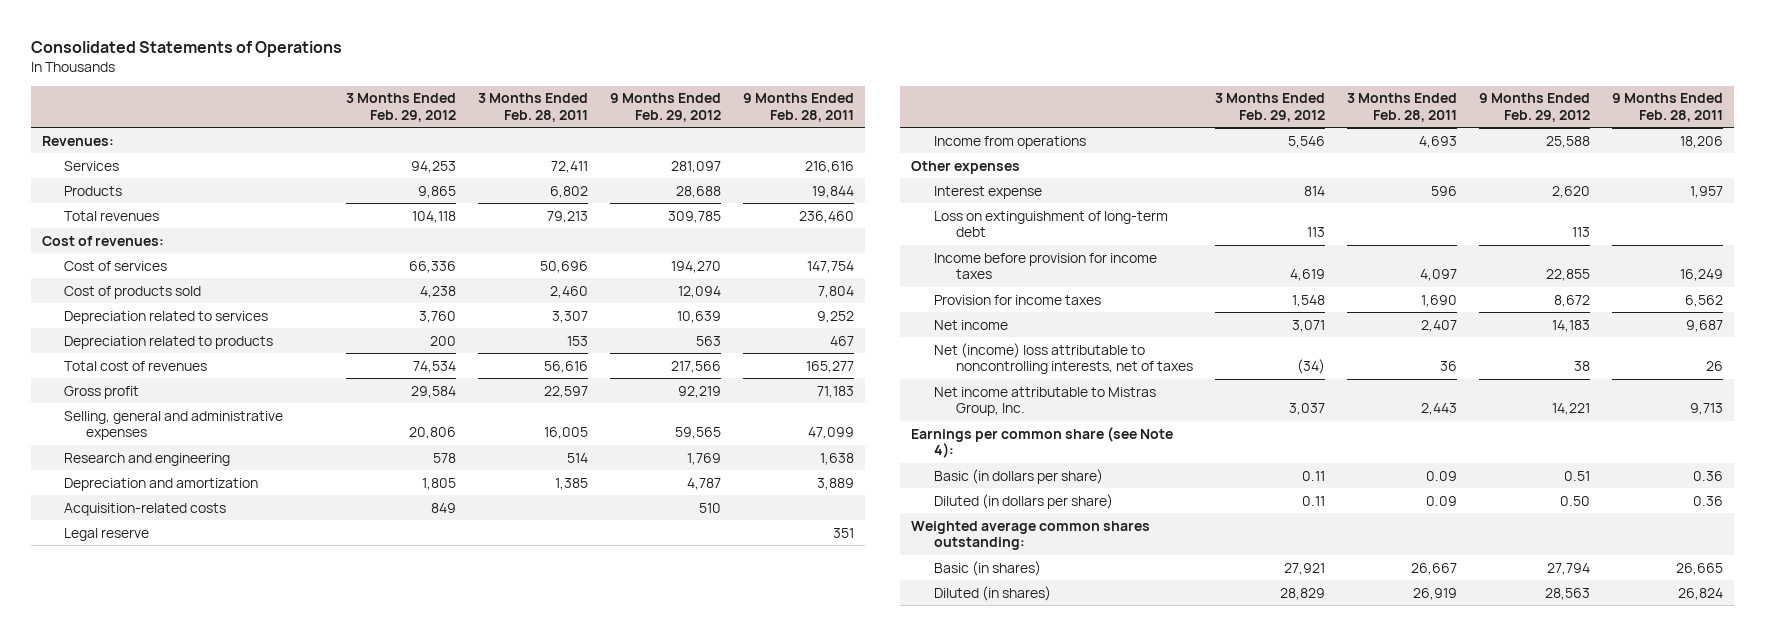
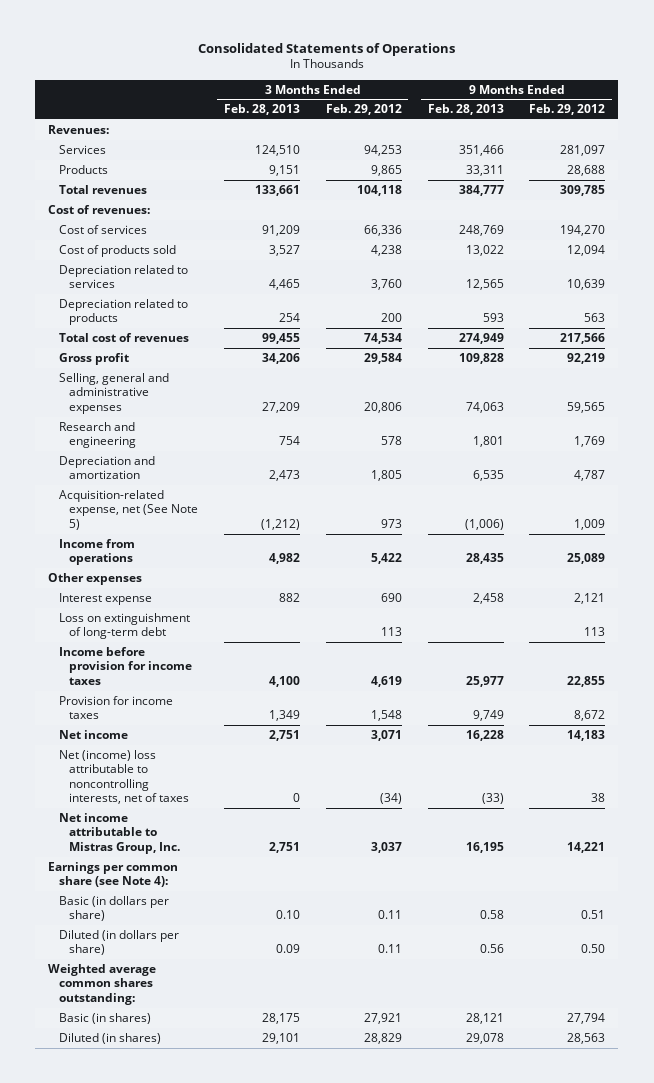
[477,93,588,122] 3 Months Ended Feb. 28, 2011 -> none
[742,93,854,122] 9 Months Ended Feb. 28, 2011 -> none
none -> [223,104,300,116] Feb. 28, 2013
none -> [427,104,504,116] Feb. 28, 2013
[64,527,150,541] Legal reserve -> none
[64,502,227,516] Acquisition-related costs -> [58,489,198,530] Acquisition-related expense, net (See Note 5)
[430,502,456,513] 849 -> [380,518,402,528] 973
[698,502,721,513] 510 -> [574,518,606,530] 1,009
[1288,135,1326,148] 5,546 -> [370,553,402,565] 5,422
[1546,135,1591,148] 25,588 -> [567,553,606,565] 25,089
[1304,185,1326,196] 814 -> [380,592,402,602] 690
[1552,185,1591,198] 2,620 -> [574,592,606,604] 2,121

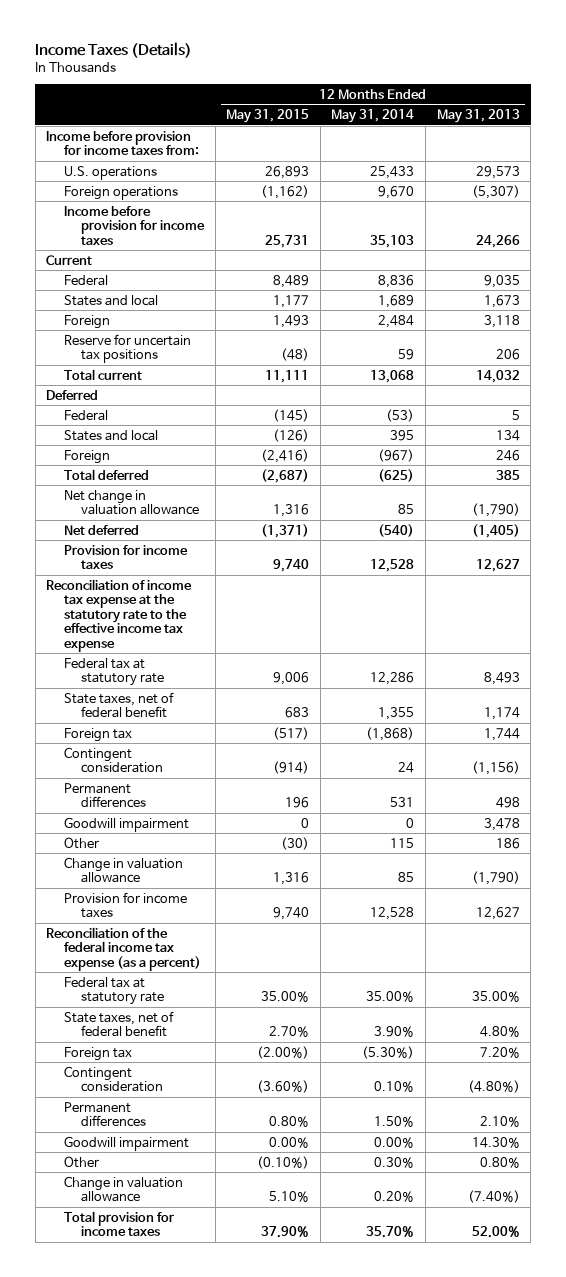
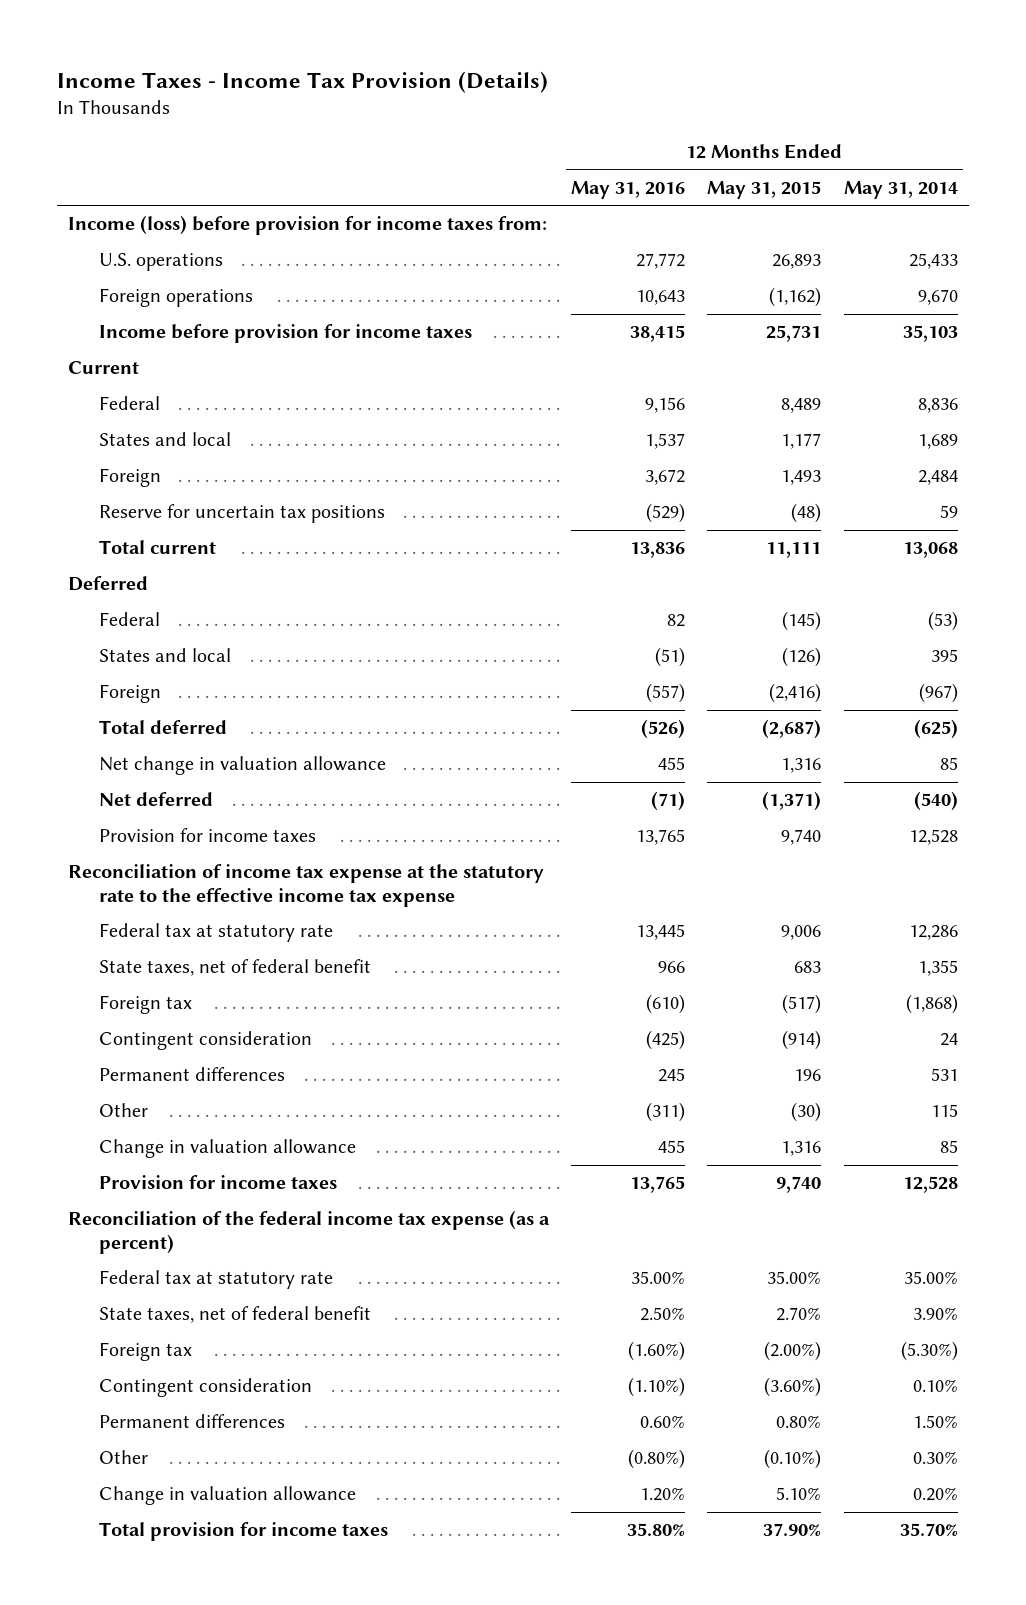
[35,41,193,58] Income Taxes (Details) -> [56,70,548,93] Income Taxes - Income Tax Provision (Details)
[436,109,520,124] May 31, 2013 -> none
none -> [571,181,686,200] May 31, 2016
[46,130,199,156] Income before provision for income taxes from: -> [67,215,547,236] Income (loss) before provision for income taxes from:
[63,816,189,832] Goodwill impairment -> none
[63,1135,189,1151] Goodwill impairment -> none

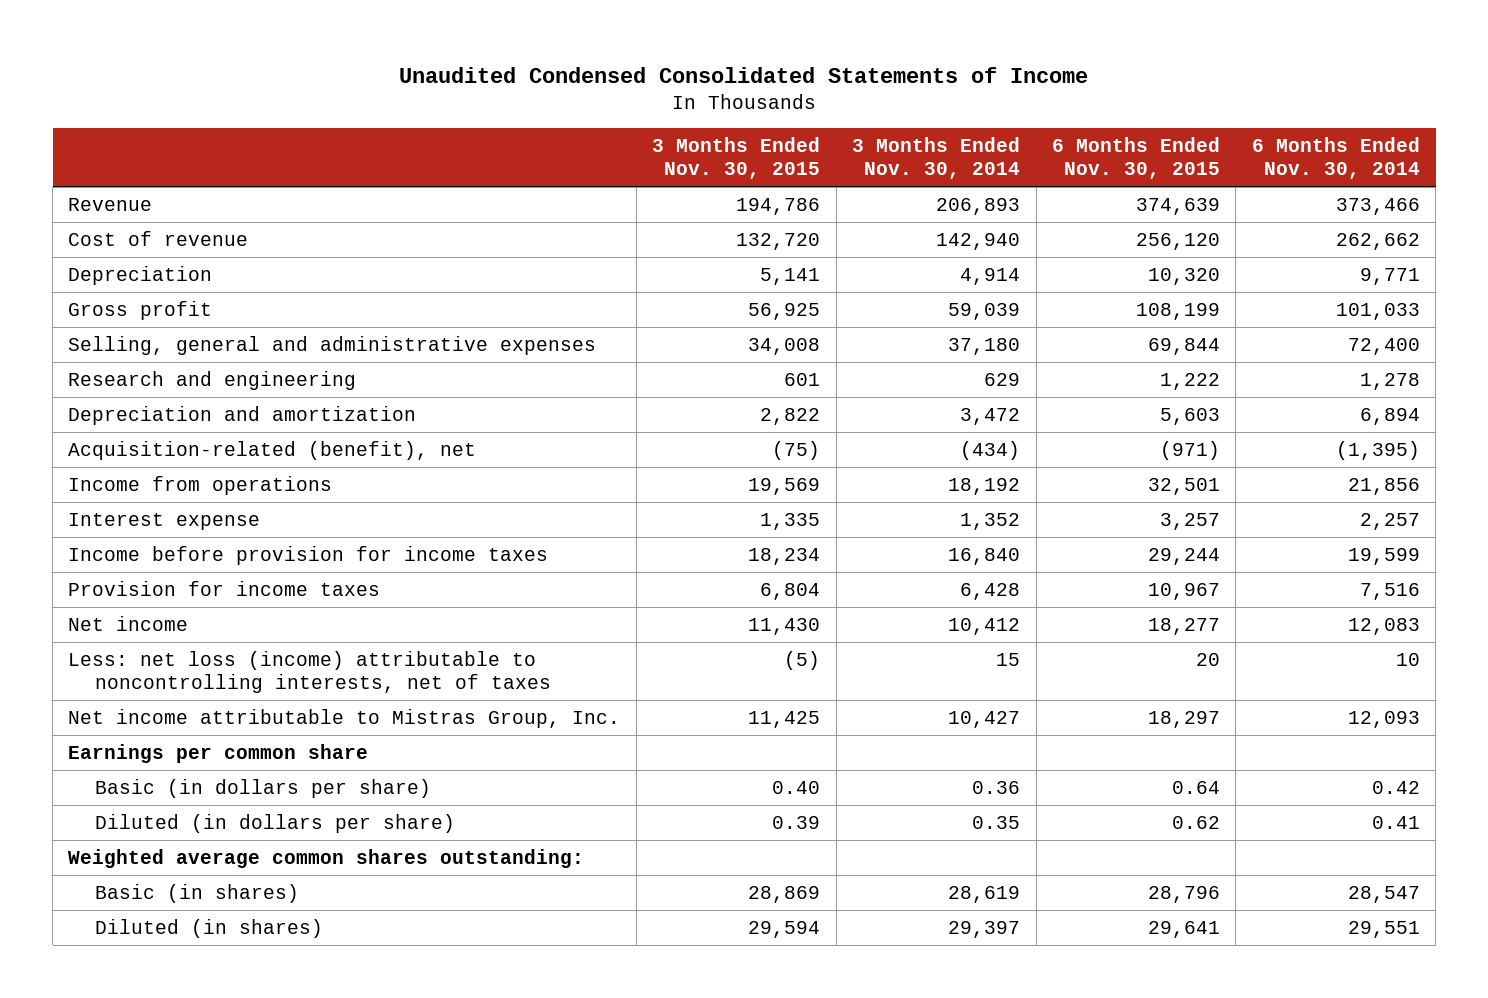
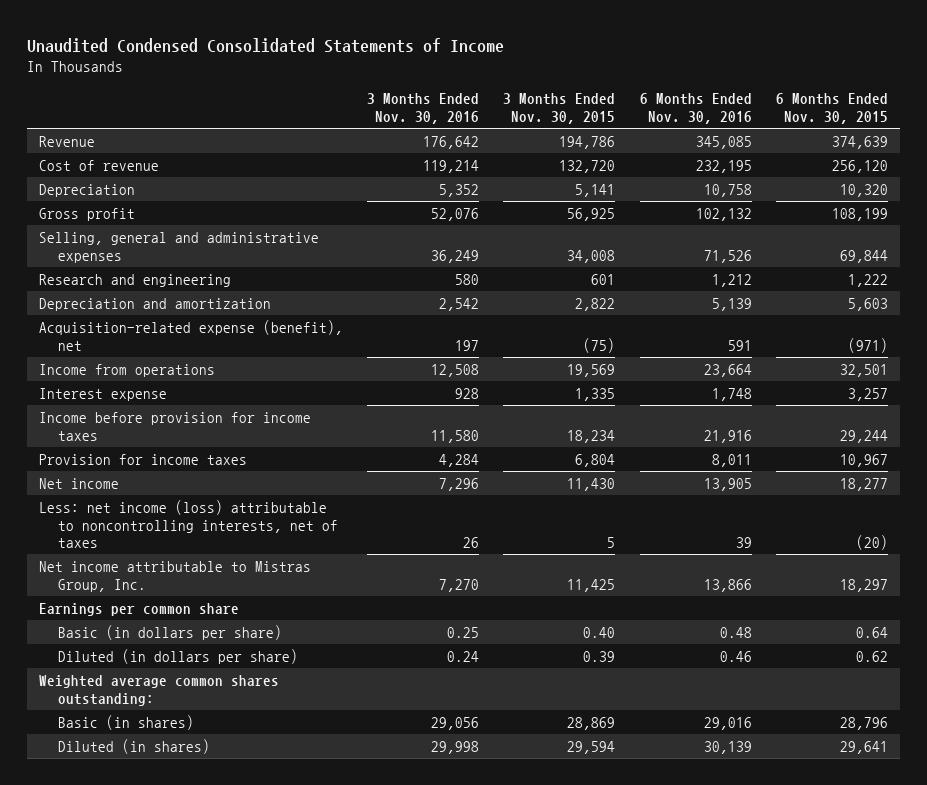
[852,136,1021,180] 3 Months Ended Nov. 30, 2014 -> none
[1251,136,1420,180] 6 Months Ended Nov. 30, 2014 -> none
none -> [367,93,480,125] 3 Months Ended Nov. 30, 2016
none -> [639,93,752,125] 6 Months Ended Nov. 30, 2016
[68,440,477,460] Acquisition-related (benefit), net -> [39,319,344,351] Acquisition-related expense (benefit), net
[68,650,552,694] Less: net loss (income) attributable to noncontrolling interests, net of taxes -> [39,499,339,549] Less: net income (loss) attributable to noncontrolling interests, net of taxes
[784,650,821,670] (5) -> [607,537,616,549] 5
[1195,652,1220,666] 20 -> [855,535,888,551] (20)

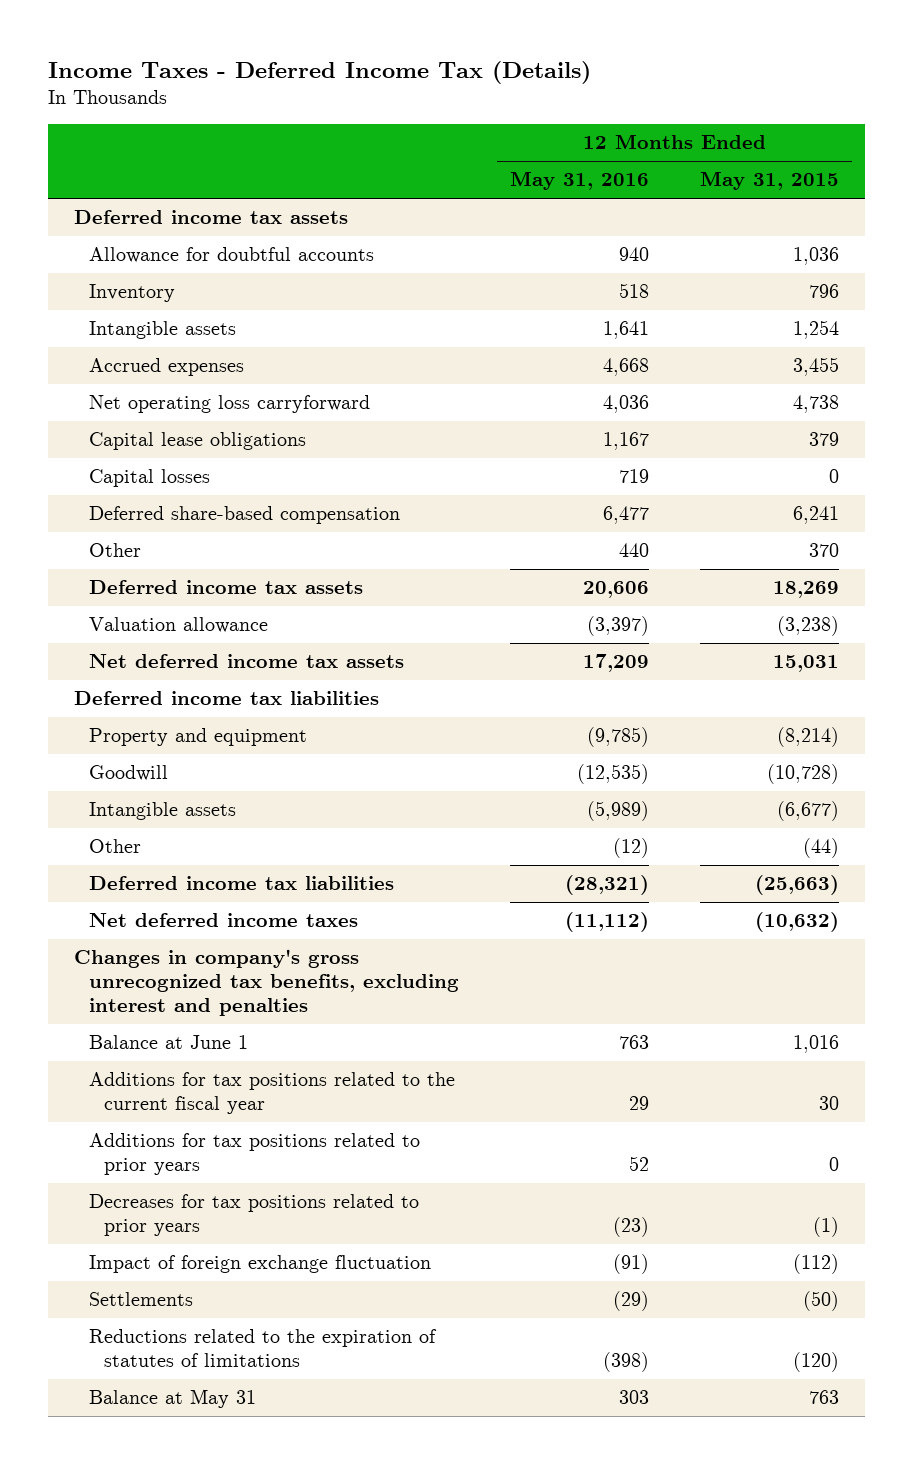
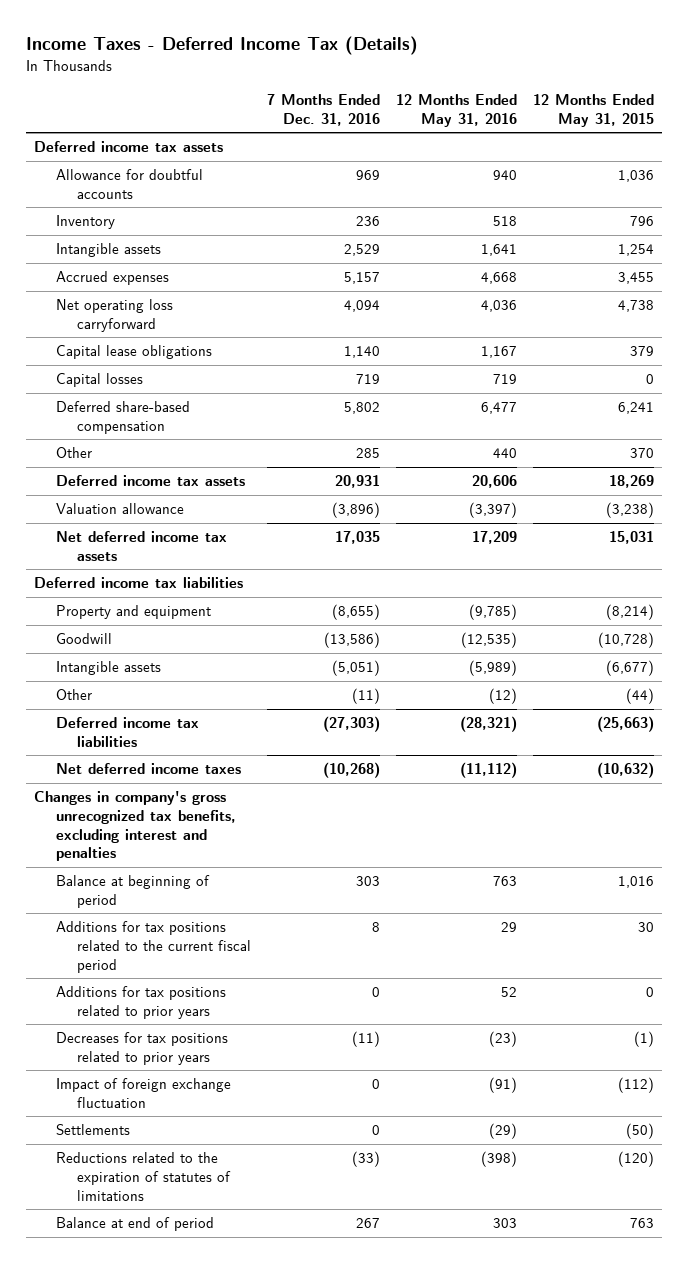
none -> [267,93,381,126] 7 Months Ended Dec. 31, 2016
[88,1035,248,1050] Balance at June 1 -> [55,875,210,908] Balance at beginning of period
[88,1072,455,1115] Additions for tax positions related to the current fiscal year -> [55,921,252,973] Additions for tax positions related to the current fiscal period
[88,1389,256,1409] Balance at May 31 -> [55,1217,214,1232] Balance at end of period

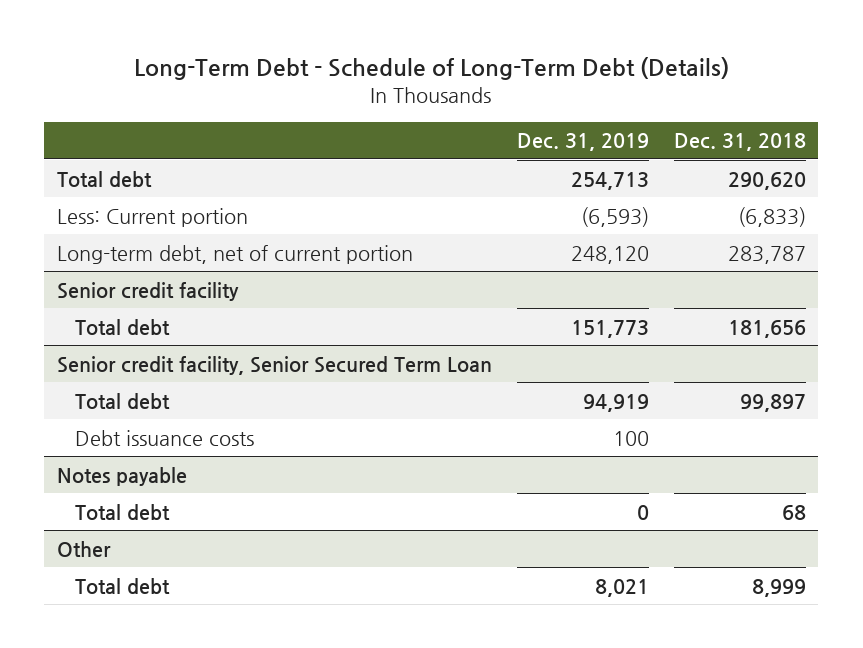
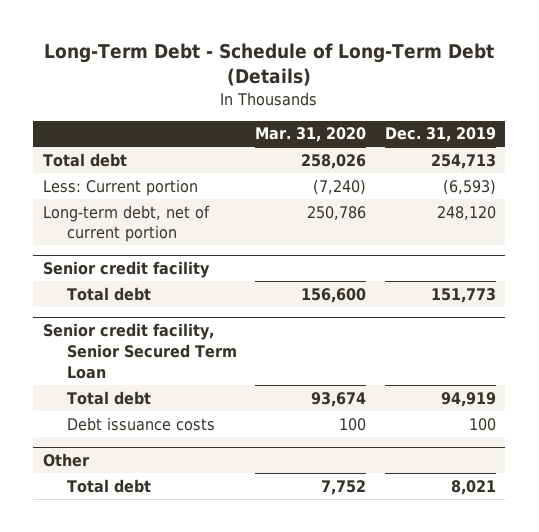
[673,133,806,152] Dec. 31, 2018 -> none
none -> [255,127,367,143] Mar. 31, 2020
[56,466,187,486] Notes payable -> none
[75,503,171,520] Total debt -> none

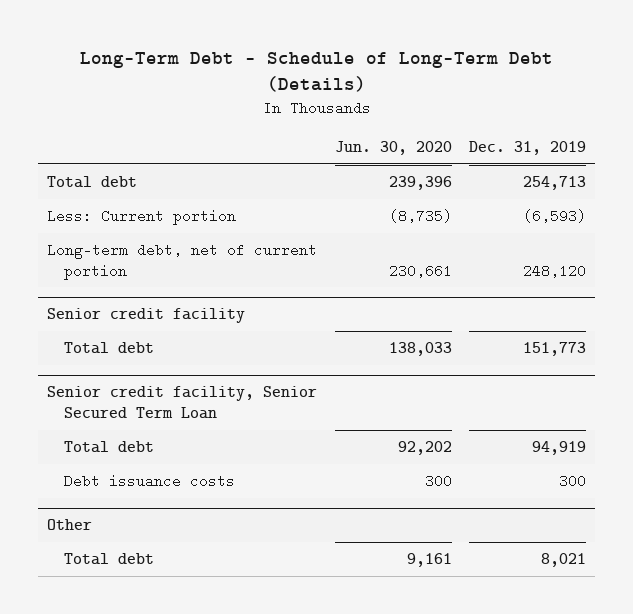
[255,127,367,143] Mar. 31, 2020 -> none
none -> [334,141,452,156] Jun. 30, 2020
[468,417,496,431] 100 -> [559,474,587,489] 300

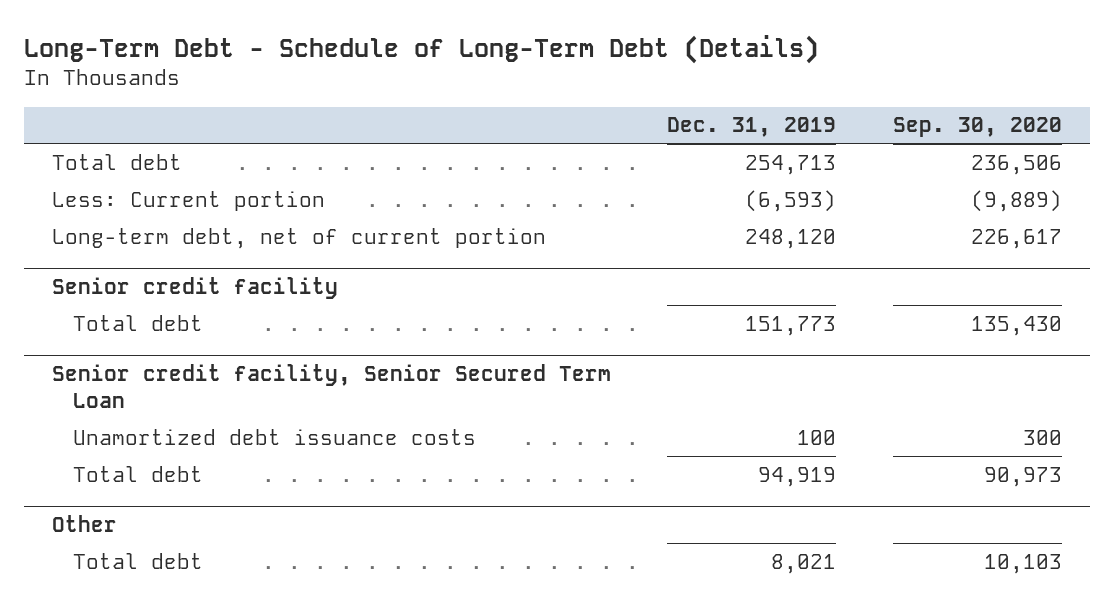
[334,141,452,156] Jun. 30, 2020 -> none
none -> [892,117,1062,138] Sep. 30, 2020
none -> [73,428,477,445] Unamortized debt issuance costs
[63,474,235,489] Debt issuance costs -> none

